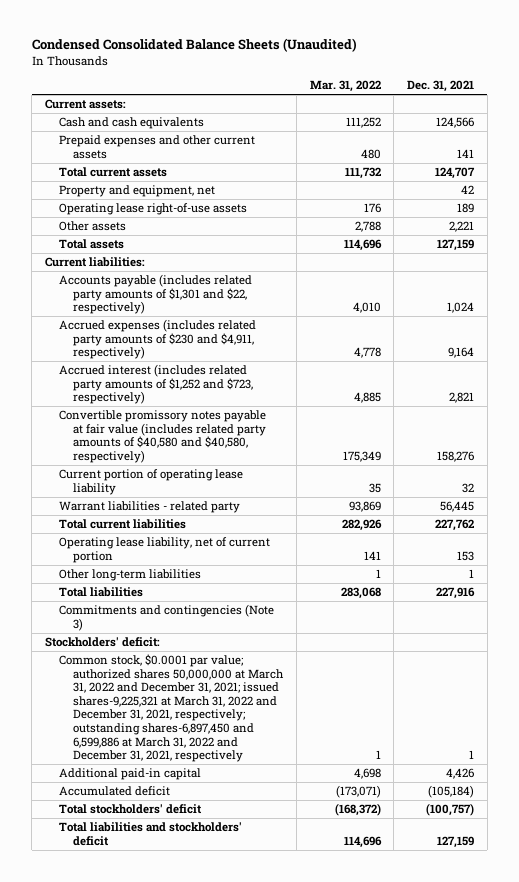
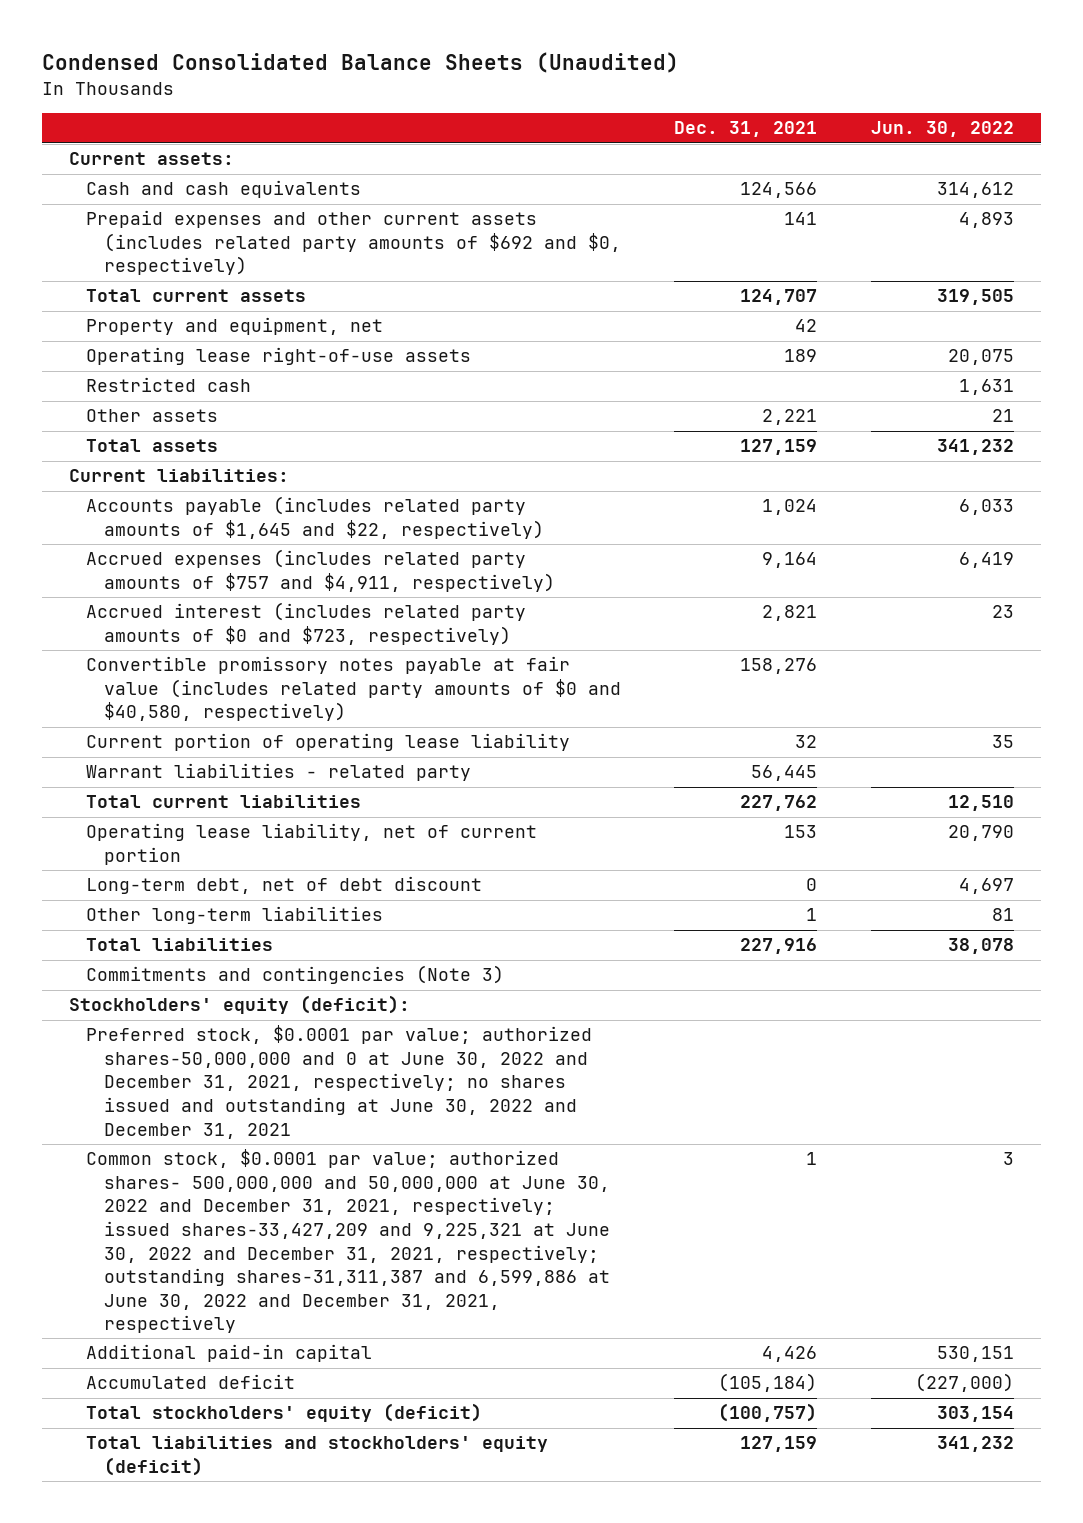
[309,80,381,93] Mar. 31, 2022 -> none
none -> [870,121,1014,138] Jun. 30, 2022
[59,135,256,159] Prepaid expenses and other current assets -> [86,210,621,276] Prepaid expenses and other current assets (includes related party amounts of $692 and $0, respectively)
none -> [86,377,252,393] Restricted cash
[59,274,253,315] Accounts payable (includes related party amounts of $1,301 and $22, respectively) -> [86,496,544,539] Accounts payable (includes related party amounts of $1,645 and $22, respectively)
[59,319,257,360] Accrued expenses (includes related party amounts of $230 and $4,911, respectively) -> [86,549,555,592] Accrued expenses (includes related party amounts of $757 and $4,911, respectively)
[59,364,254,405] Accrued interest (includes related party amounts of $1,252 and $723, respectively) -> [86,602,527,645] Accrued interest (includes related party amounts of $0 and $723, respectively)
[59,410,267,463] Convertible promissory notes payable at fair value (includes related party amounts of $40,580 and $40,580, respectively) -> [86,656,621,722] Convertible promissory notes payable at fair value (includes related party amounts of $0 and $40,580, respectively)
none -> [86,876,483,895] Long-term debt, net of debt discount
[45,637,161,648] Stockholders' deficit: -> [69,995,411,1015] Stockholders' equity (deficit):
none -> [86,1025,593,1139] Preferred stock, $0.0001 par value; authorized shares-50,000,000 and 0 at June 30, 2022 and December 31, 2021, respectively; no shares issued and outstanding at June 30, 2022 and December 31, 2021
[59,654,285,763] Common stock, $0.0001 par value; authorized shares 50,000,000 at March 31, 2022 and December 31, 2021; issued shares-9,225,321 at March 31, 2022 and December 31, 2021, respectively; outstanding shares-6,897,450 and 6,599,886 at March 31, 2022 and December 31, 2021, respectively -> [86,1149,610,1334] Common stock, $0.0001 par value; authorized shares- 500,000,000 and 50,000,000 at June 30, 2022 and December 31, 2021, respectively; issued shares-33,427,209 and 9,225,321 at June 30, 2022 and December 31, 2021, respectively; outstanding shares-31,311,387 and 6,599,886 at June 30, 2022 and December 31, 2021, respectively
[59,804,203,815] Total stockholders' deficit -> [86,1403,483,1423] Total stockholders' equity (deficit)
[59,822,243,846] Total liabilities and stockholders' deficit -> [86,1436,549,1476] Total liabilities and stockholders' equity (deficit)

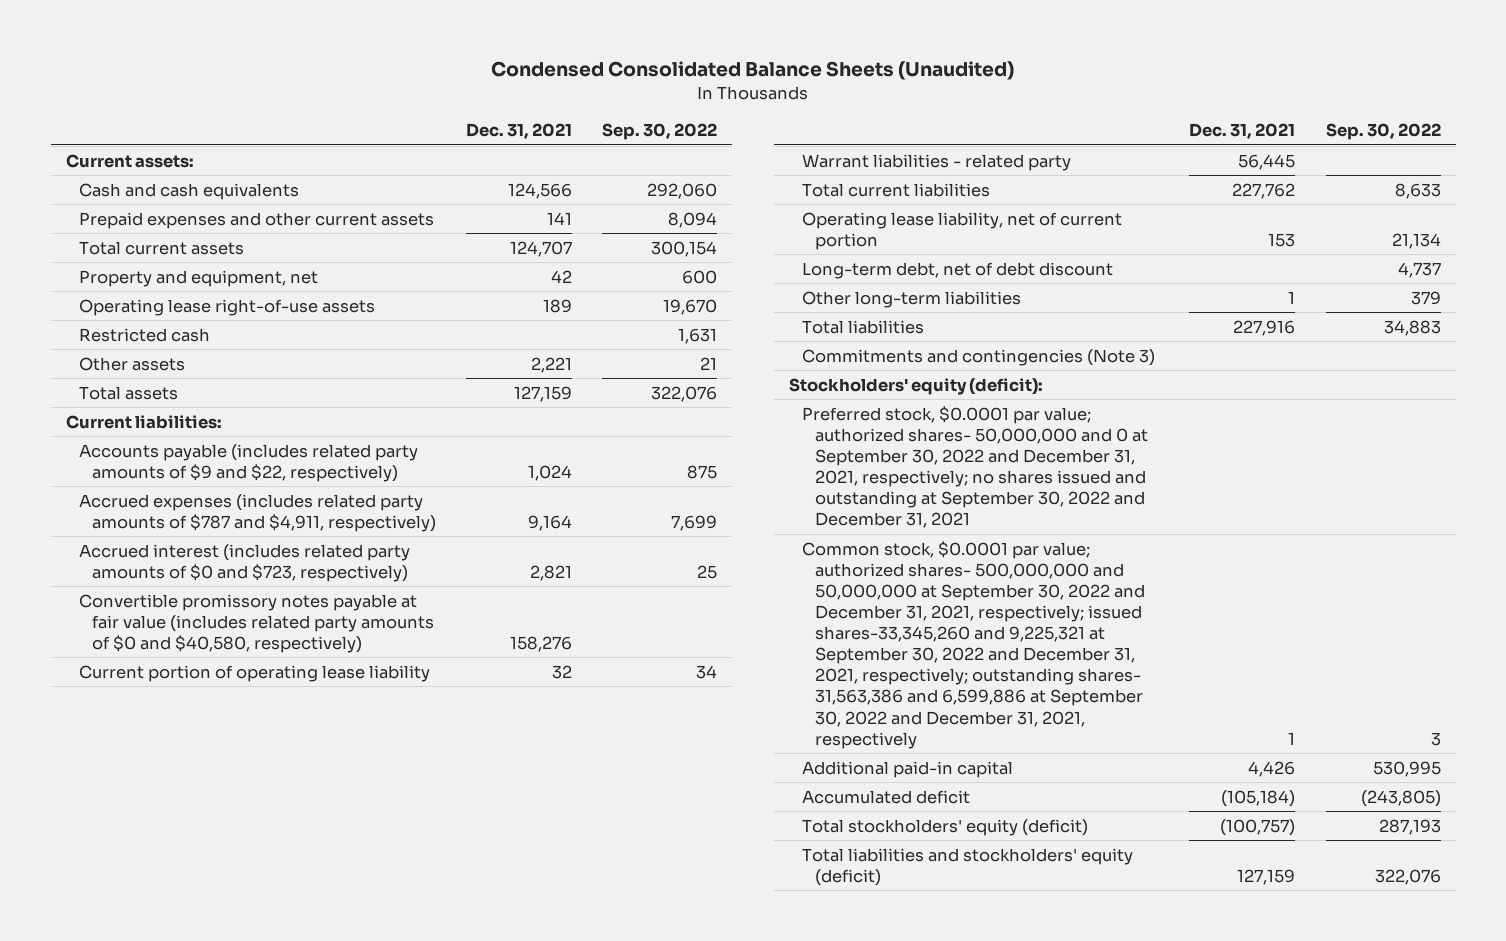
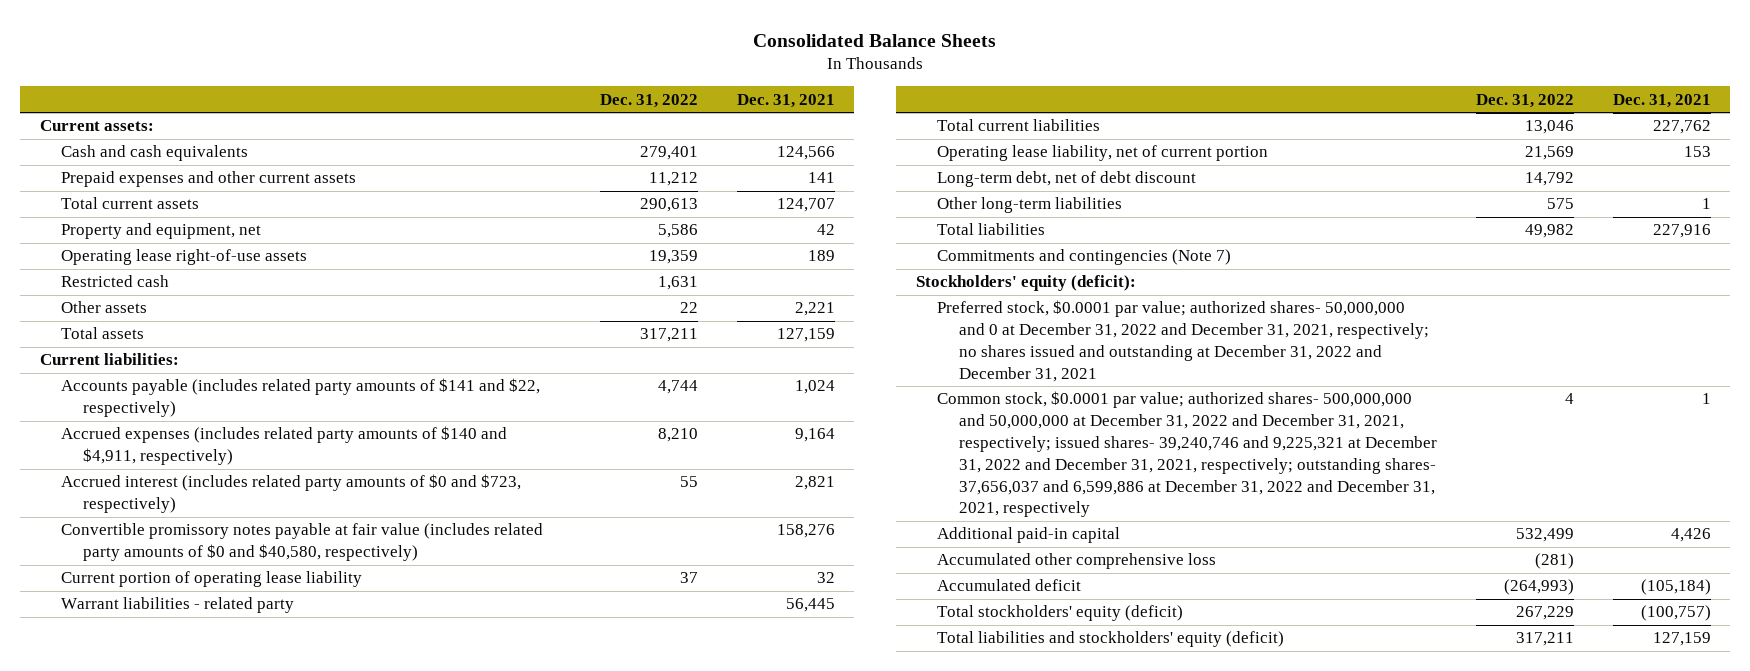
[491,61,1015,81] Condensed Consolidated Balance Sheets (Unaudited) -> [753,33,997,47] Consolidated Balance Sheets
[602,123,718,141] Sep. 30, 2022 -> none
none -> [599,93,698,108] Dec. 31, 2022
[78,443,418,482] Accounts payable (includes related party amounts of $9 and $22, respectively) -> [61,378,541,418] Accounts payable (includes related party amounts of $141 and $22, respectively)
[78,493,436,532] Accrued expenses (includes related party amounts of $787 and $4,911, respectively) -> [61,426,508,466] Accrued expenses (includes related party amounts of $140 and $4,911, respectively)
[802,348,1156,366] Commitments and contingencies (Note 3) -> [937,249,1232,266] Commitments and contingencies (Note 7)
[802,405,1149,529] Preferred stock, $0.0001 par value; authorized shares- 50,000,000 and 0 at September 30, 2022 and December 31, 2021, respectively; no shares issued and outstanding at September 30, 2022 and December 31, 2021 -> [937,300,1429,382] Preferred stock, $0.0001 par value; authorized shares- 50,000,000 and 0 at December 31, 2022 and December 31, 2021, respectively; no shares issued and outstanding at December 31, 2022 and December 31, 2021
[802,540,1146,749] Common stock, $0.0001 par value; authorized shares- 500,000,000 and 50,000,000 at September 30, 2022 and December 31, 2021, respectively; issued shares-33,345,260 and 9,225,321 at September 30, 2022 and December 31, 2021, respectively; outstanding shares- 31,563,386 and 6,599,886 at September 30, 2022 and December 31, 2021, respectively -> [937,391,1437,518] Common stock, $0.0001 par value; authorized shares- 500,000,000 and 50,000,000 at December 31, 2022 and December 31, 2021, respectively; issued shares- 39,240,746 and 9,225,321 at December 31, 2022 and December 31, 2021, respectively; outstanding shares- 37,656,037 and 6,599,886 at December 31, 2022 and December 31, 2021, respectively
none -> [937,553,1217,570] Accumulated other comprehensive loss

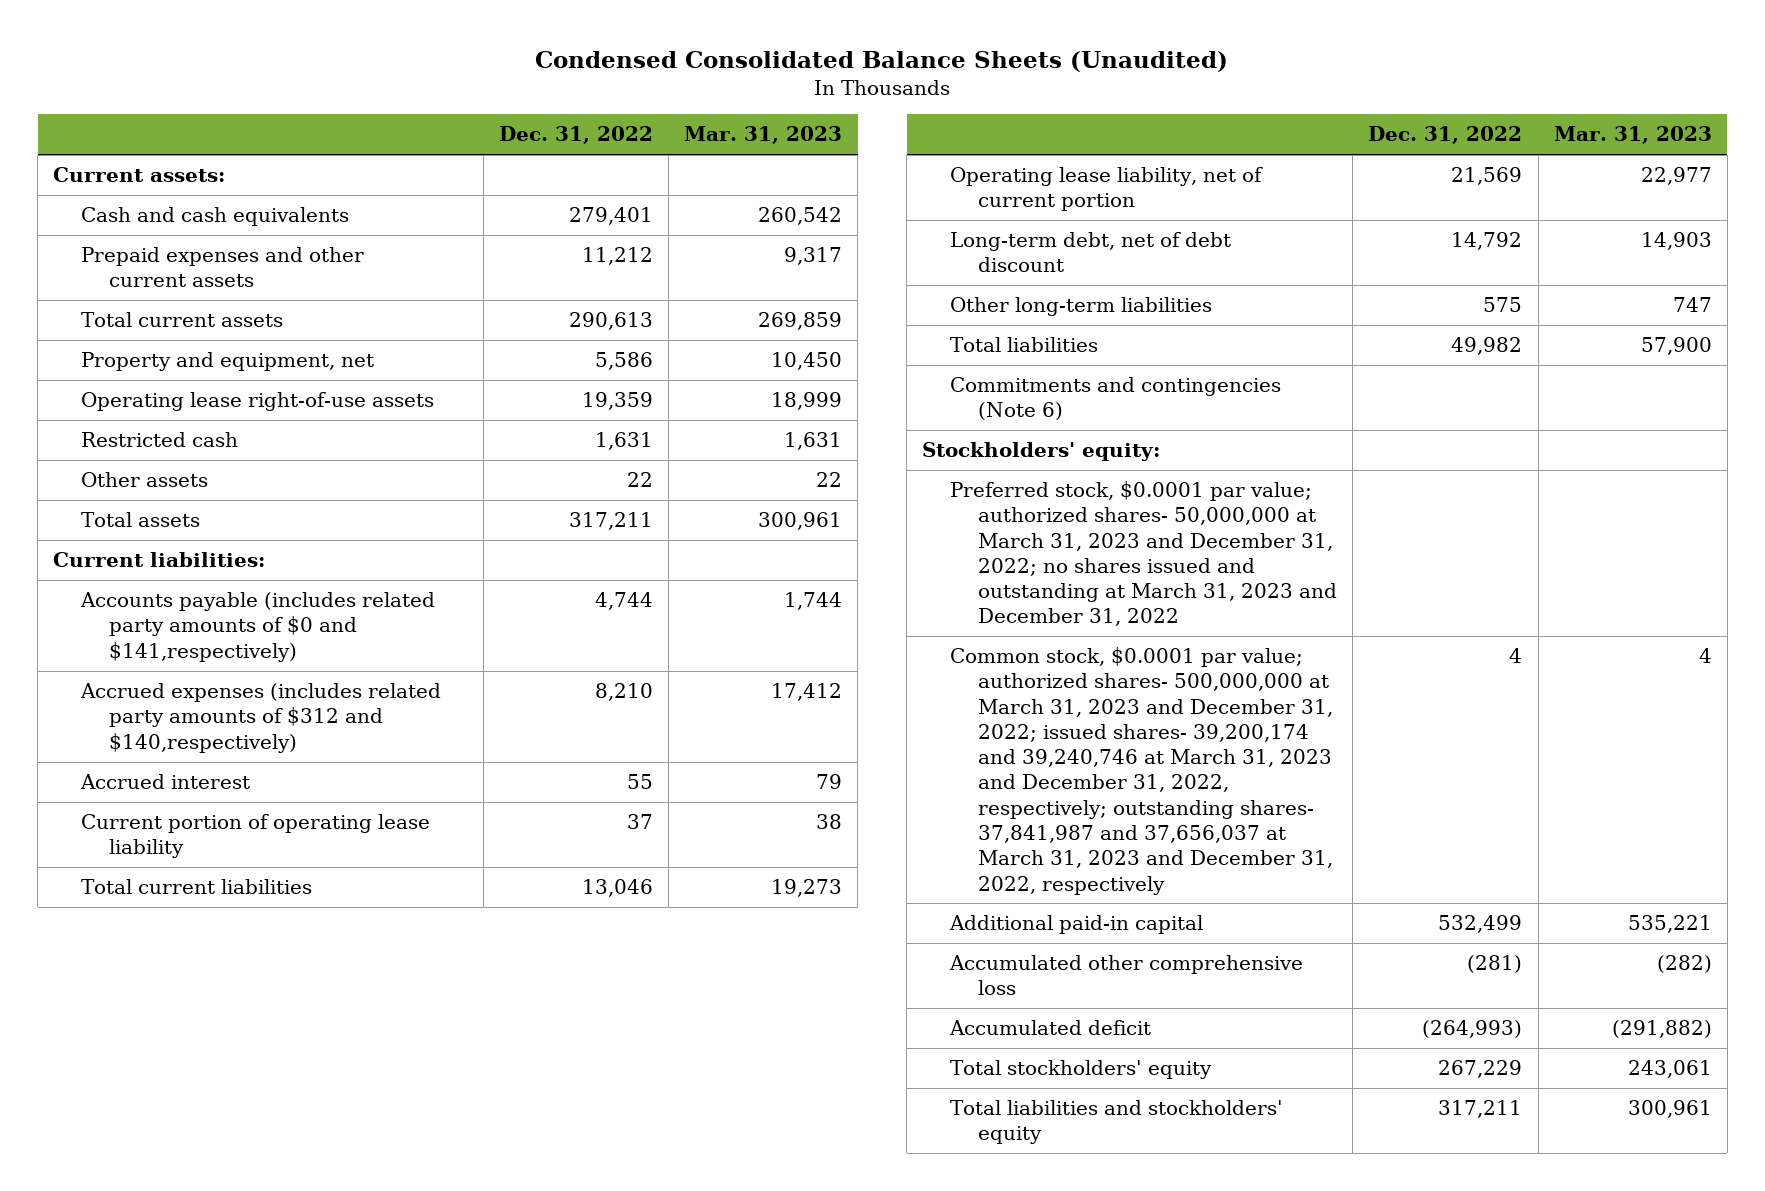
[753,33,997,47] Consolidated Balance Sheets -> [535,51,1229,73] Condensed Consolidated Balance Sheets (Unaudited)
[736,93,835,108] Dec. 31, 2021 -> none
none -> [684,126,843,145] Mar. 31, 2023
[61,523,544,562] Convertible promissory notes payable at fair value (includes related party amounts of $0 and $40,580, respectively) -> none
[61,378,541,418] Accounts payable (includes related party amounts of $141 and $22, respectively) -> [80,592,436,662] Accounts payable (includes related party amounts of $0 and $141,respectively)
[61,426,508,466] Accrued expenses (includes related party amounts of $140 and $4,911, respectively) -> [80,683,442,753] Accrued expenses (includes related party amounts of $312 and $140,respectively)
[61,474,522,514] Accrued interest (includes related party amounts of $0 and $723, respectively) -> [80,774,251,790] Accrued interest
[61,597,295,614] Warrant liabilities - related party -> none
[937,249,1232,266] Commitments and contingencies (Note 7) -> [950,377,1282,421] Commitments and contingencies (Note 6)
[915,275,1136,292] Stockholders' equity (deficit): -> [922,442,1161,462] Stockholders' equity:
[937,300,1429,382] Preferred stock, $0.0001 par value; authorized shares- 50,000,000 and 0 at December 31, 2022 and December 31, 2021, respectively; no shares issued and outstanding at December 31, 2022 and December 31, 2021 -> [950,481,1338,627] Preferred stock, $0.0001 par value; authorized shares- 50,000,000 at March 31, 2023 and December 31, 2022; no shares issued and outstanding at March 31, 2023 and December 31, 2022
[937,391,1437,518] Common stock, $0.0001 par value; authorized shares- 500,000,000 and 50,000,000 at December 31, 2022 and December 31, 2021, respectively; issued shares- 39,240,746 and 9,225,321 at December 31, 2022 and December 31, 2021, respectively; outstanding shares- 37,656,037 and 6,599,886 at December 31, 2022 and December 31, 2021, respectively -> [950,647,1334,895] Common stock, $0.0001 par value; authorized shares- 500,000,000 at March 31, 2023 and December 31, 2022; issued shares- 39,200,174 and 39,240,746 at March 31, 2023 and December 31, 2022, respectively; outstanding shares- 37,841,987 and 37,656,037 at March 31, 2023 and December 31, 2022, respectively
[937,605,1184,622] Total stockholders' equity (deficit) -> [950,1060,1213,1080] Total stockholders' equity
[937,631,1285,648] Total liabilities and stockholders' equity (deficit) -> [950,1100,1284,1145] Total liabilities and stockholders' equity

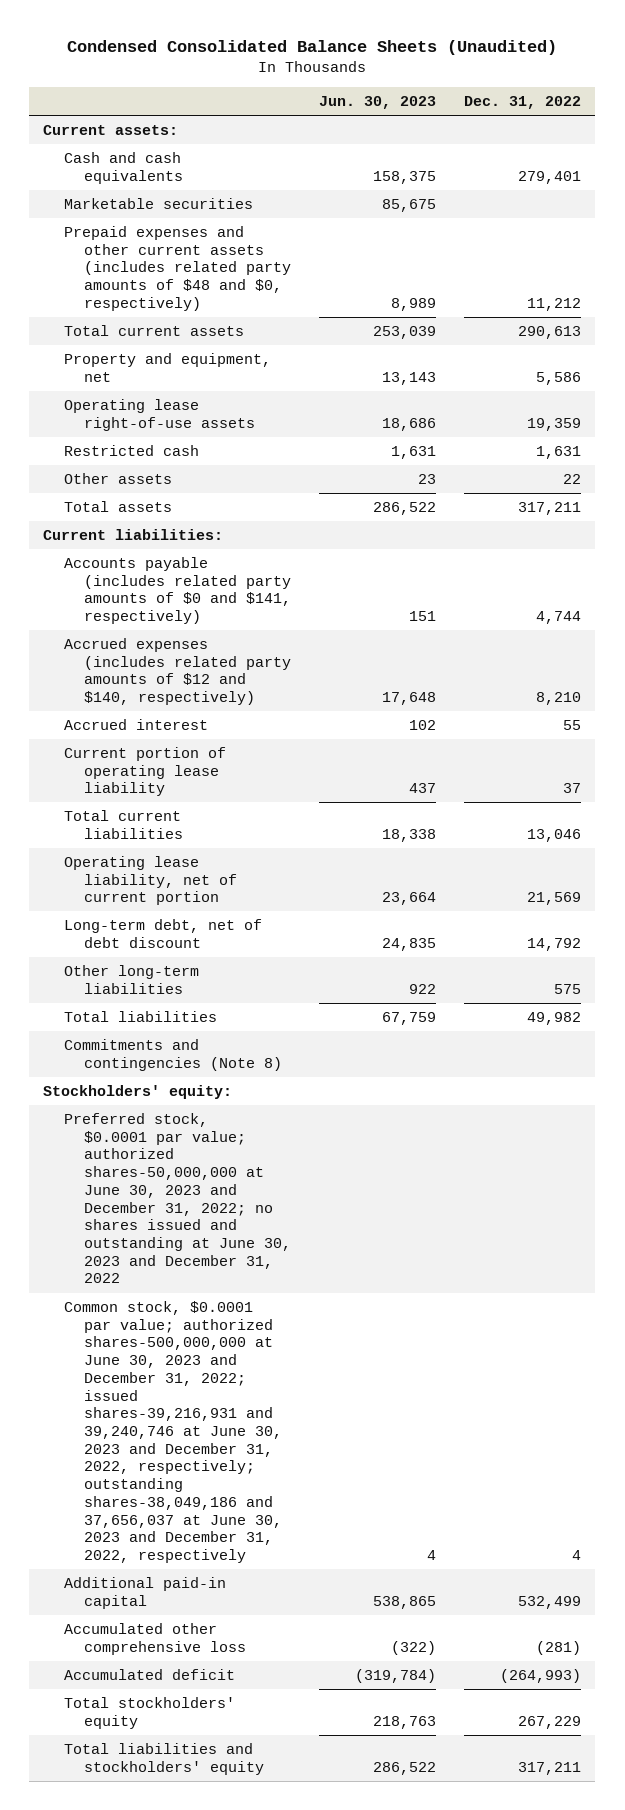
[684,126,843,145] Mar. 31, 2023 -> none
none -> [319,96,437,110] Jun. 30, 2023
none -> [63,197,253,209] Marketable securities
[81,247,365,288] Prepaid expenses and other current assets -> [63,225,292,311] Prepaid expenses and other current assets (includes related party amounts of $48 and $0, respectively)
[80,592,436,662] Accounts payable (includes related party amounts of $0 and $141,respectively) -> [63,556,292,625] Accounts payable (includes related party amounts of $0 and $141, respectively)
[80,683,442,753] Accrued expenses (includes related party amounts of $312 and $140,respectively) -> [63,637,292,706] Accrued expenses (includes related party amounts of $12 and $140, respectively)
[950,377,1282,421] Commitments and contingencies (Note 6) -> [63,1038,283,1071] Commitments and contingencies (Note 8)
[950,481,1338,627] Preferred stock, $0.0001 par value; authorized shares- 50,000,000 at March 31, 2023 and December 31, 2022; no shares issued and outstanding at March 31, 2023 and December 31, 2022 -> [63,1112,292,1284] Preferred stock, $0.0001 par value; authorized shares-50,000,000 at June 30, 2023 and December 31, 2022; no shares issued and outstanding at June 30, 2023 and December 31, 2022
[950,647,1334,895] Common stock, $0.0001 par value; authorized shares- 500,000,000 at March 31, 2023 and December 31, 2022; issued shares- 39,200,174 and 39,240,746 at March 31, 2023 and December 31, 2022, respectively; outstanding shares- 37,841,987 and 37,656,037 at March 31, 2023 and December 31, 2022, respectively -> [63,1300,283,1564] Common stock, $0.0001 par value; authorized shares-500,000,000 at June 30, 2023 and December 31, 2022; issued shares-39,216,931 and 39,240,746 at June 30, 2023 and December 31, 2022, respectively; outstanding shares-38,049,186 and 37,656,037 at June 30, 2023 and December 31, 2022, respectively

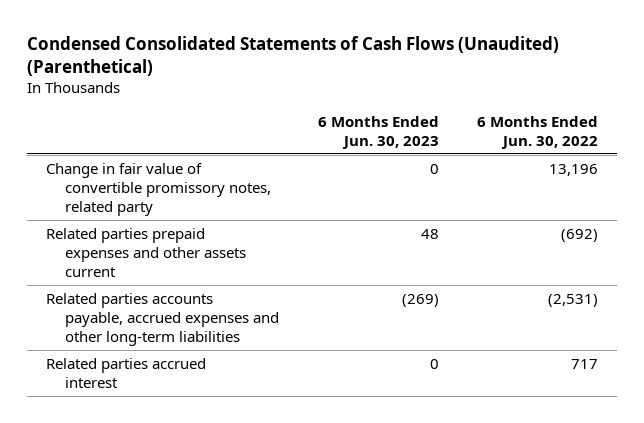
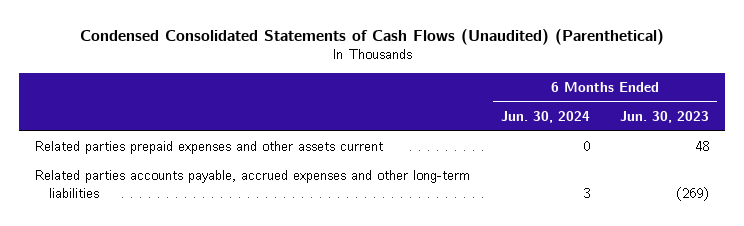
[476,115,598,149] 6 Months Ended Jun. 30, 2022 -> none
none -> [500,110,590,123] Jun. 30, 2024
[46,162,272,216] Change in fair value of convertible promissory notes, related party -> none
[46,357,207,388] Related parties accrued interest -> none

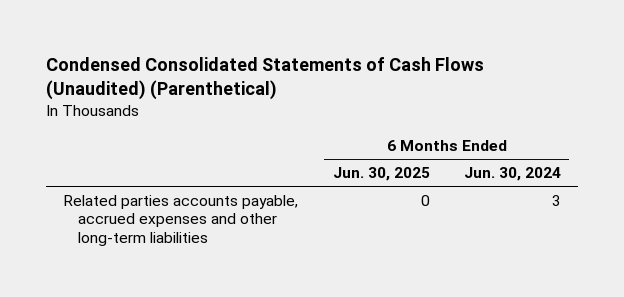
[620,110,710,123] Jun. 30, 2023 -> none
none -> [332,167,430,182] Jun. 30, 2025
[34,141,383,155] Related parties prepaid expenses and other assets current -> none

